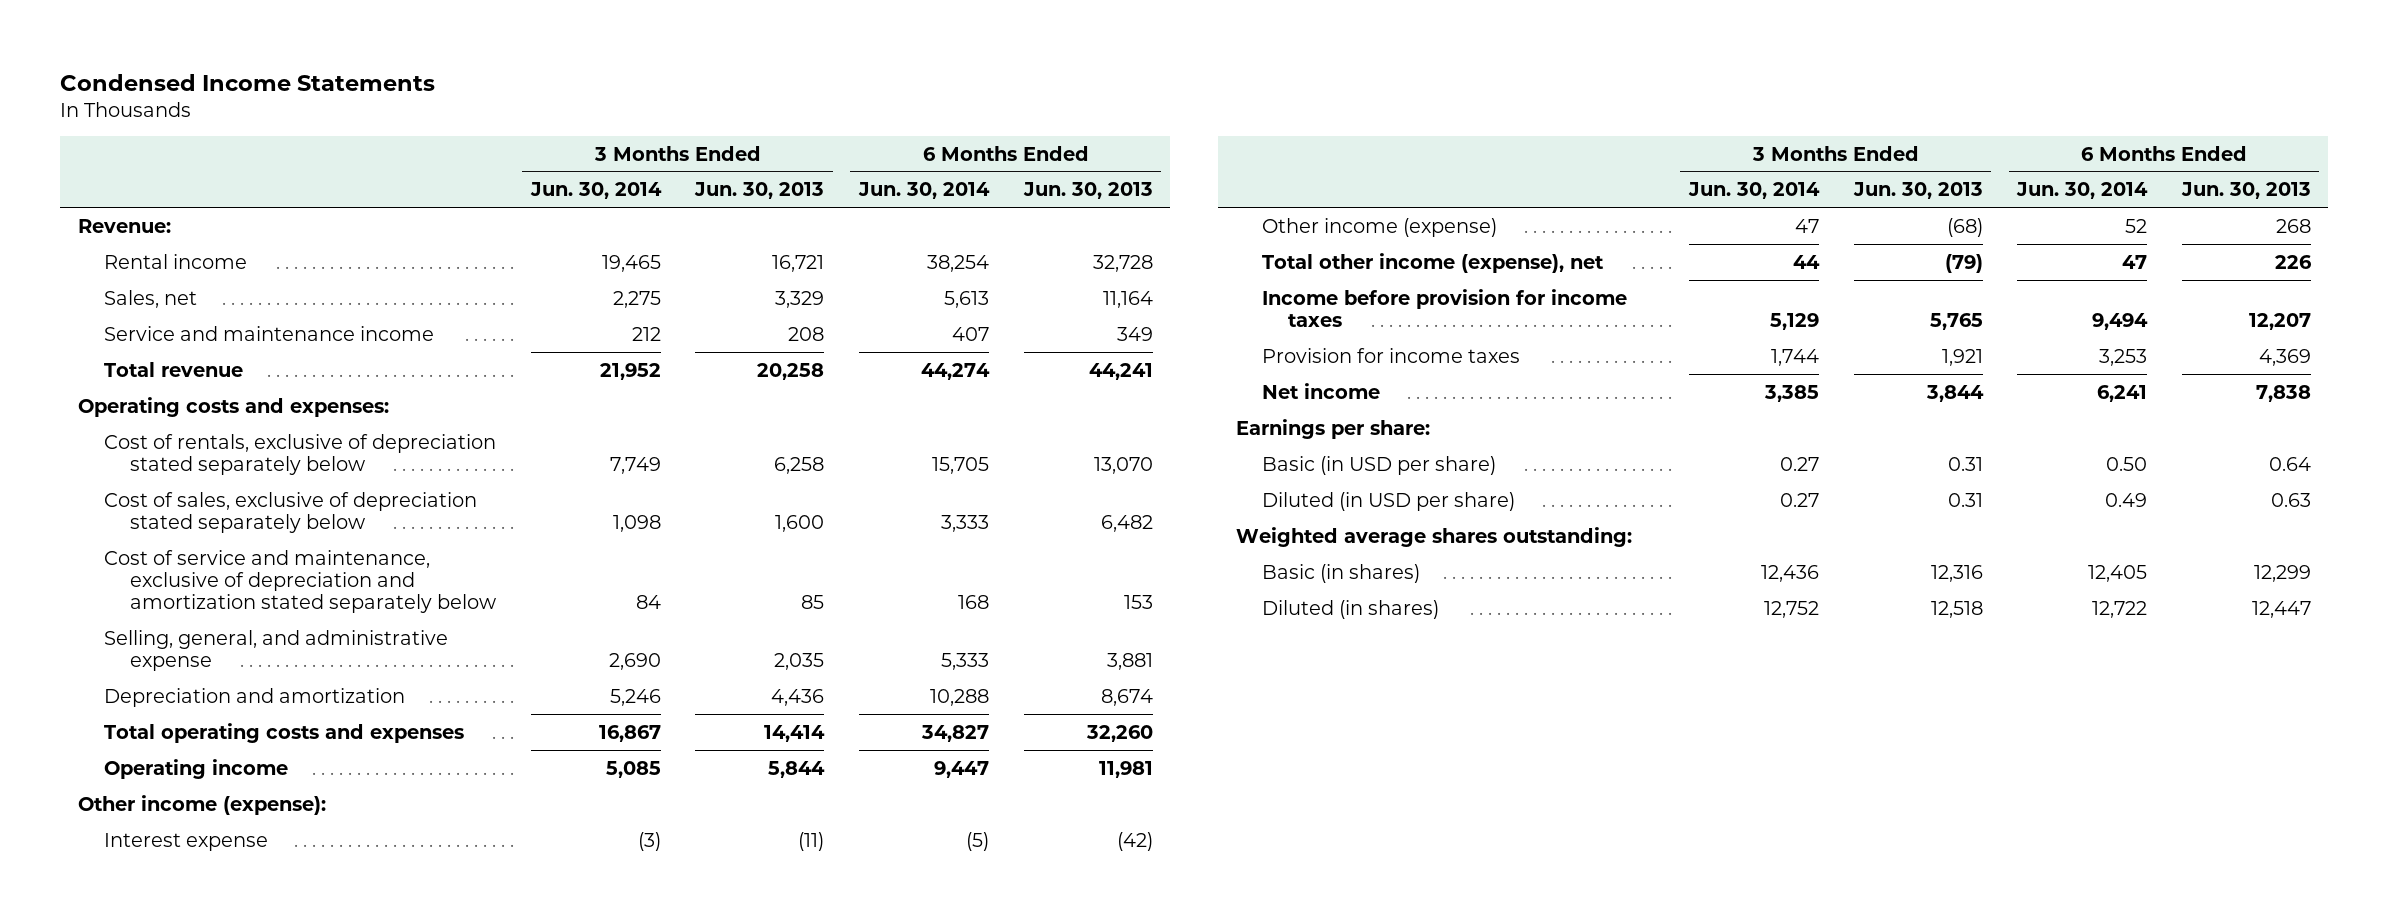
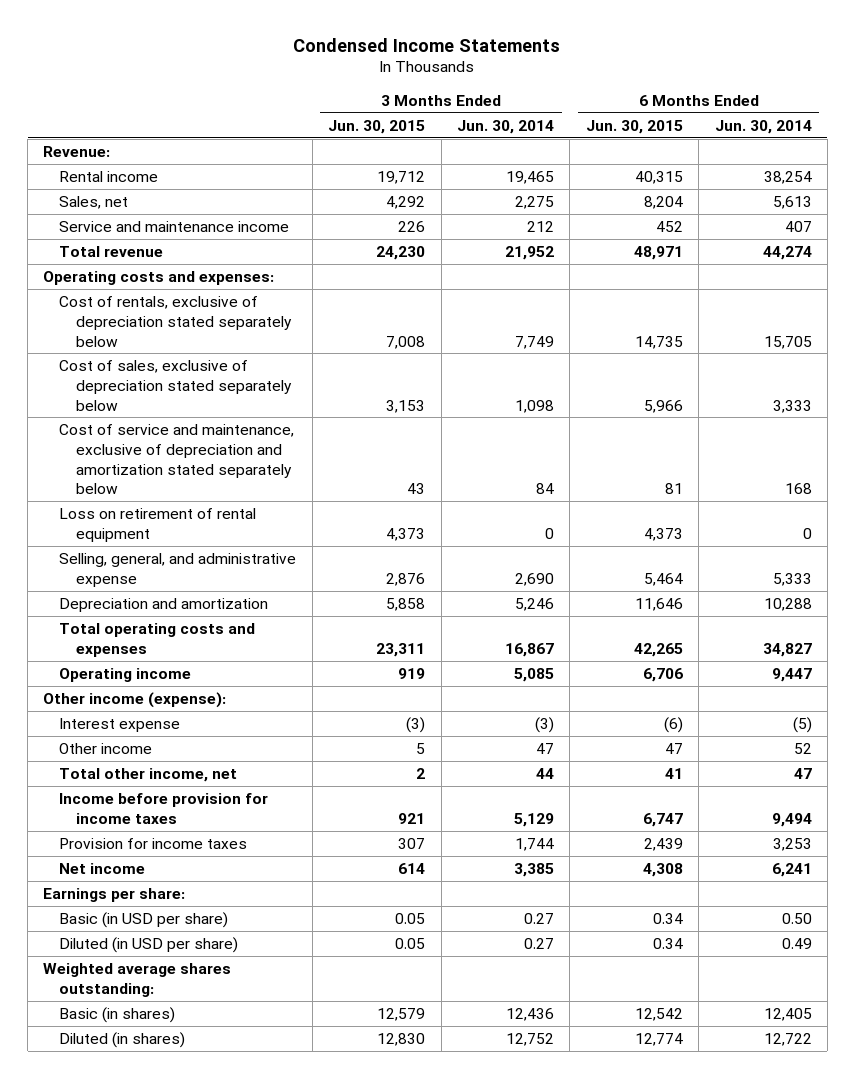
[694,182,825,200] Jun. 30, 2013 -> none
[1022,182,1153,200] Jun. 30, 2013 -> none
none -> [328,119,426,134] Jun. 30, 2015
none -> [585,119,683,134] Jun. 30, 2015
none -> [59,507,257,542] Loss on retirement of rental equipment
[1262,217,1498,237] Other income (expense) -> [59,742,153,754] Other income
[1262,252,1605,273] Total other income (expense), net -> [59,767,238,782] Total other income, net

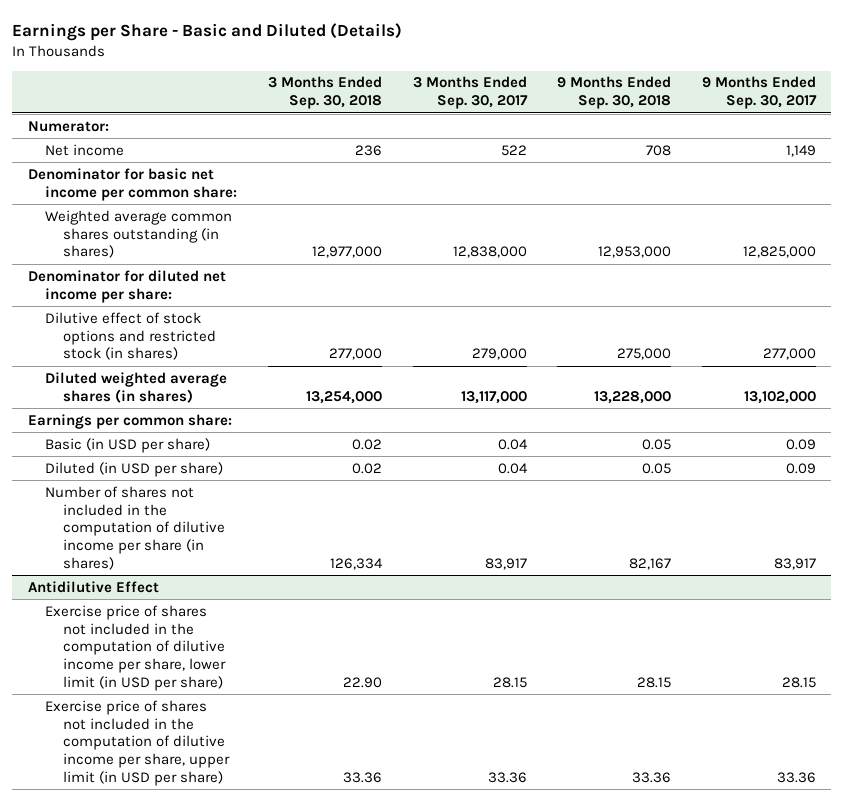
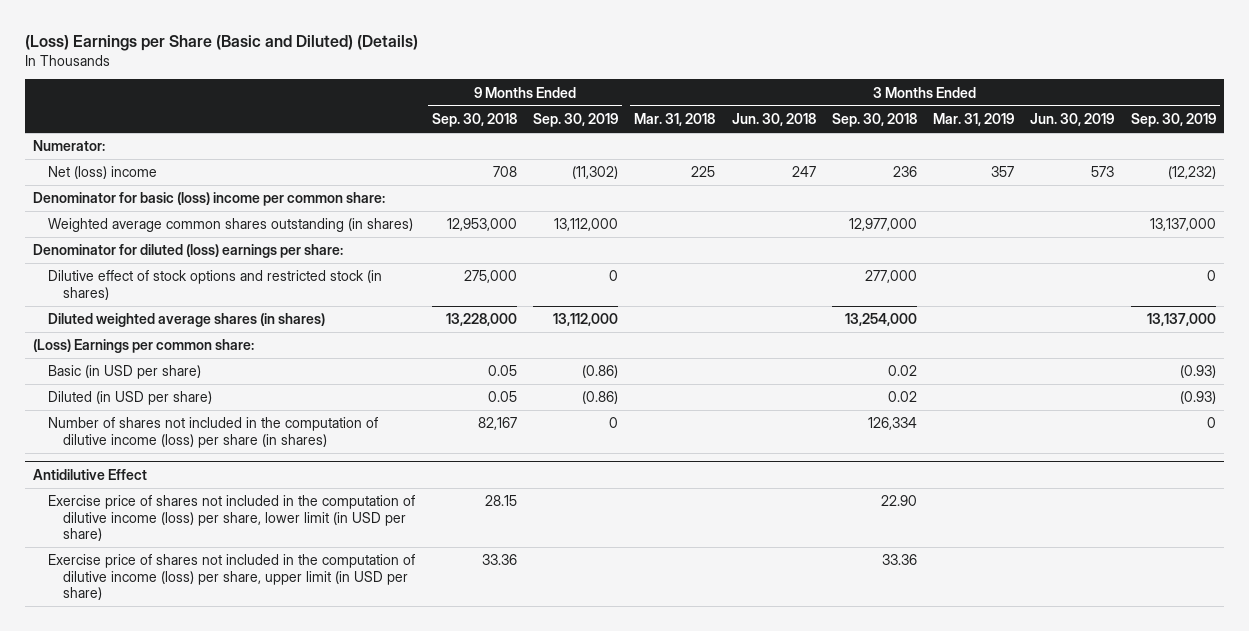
[12,22,403,41] Earnings per Share - Basic and Diluted (Details) -> [25,34,419,51] (Loss) Earnings per Share (Basic and Diluted) (Details)
[412,76,528,110] 3 Months Ended Sep. 30, 2017 -> none
[702,76,818,110] 9 Months Ended Sep. 30, 2017 -> none
none -> [532,113,618,128] Sep. 30, 2019
none -> [634,113,716,127] Mar. 31, 2018
none -> [731,113,816,127] Jun. 30, 2018
none -> [933,113,1015,127] Mar. 31, 2019
none -> [1030,113,1115,127] Jun. 30, 2019
none -> [1130,113,1216,128] Sep. 30, 2019
[45,143,125,156] Net income -> [48,166,158,180] Net (loss) income
[27,167,238,201] Denominator for basic net income per common share: -> [33,192,386,207] Denominator for basic (loss) income per common share:
[27,269,226,303] Denominator for diluted net income per share: -> [33,244,344,259] Denominator for diluted (loss) earnings per share:
[27,413,232,429] Earnings per common share: -> [33,339,255,354] (Loss) Earnings per common share:
[45,485,226,570] Number of shares not included in the computation of dilutive income per share (in shares) -> [48,417,379,448] Number of shares not included in the computation of dilutive income (loss) per share (in shares)
[45,604,227,691] Exercise price of shares not included in the computation of dilutive income per share, lower limit (in USD per share) -> [48,495,416,542] Exercise price of shares not included in the computation of dilutive income (loss) per share, lower limit (in USD per share)
[45,699,231,786] Exercise price of shares not included in the computation of dilutive income per share, upper limit (in USD per share) -> [48,554,416,601] Exercise price of shares not included in the computation of dilutive income (loss) per share, upper limit (in USD per share)

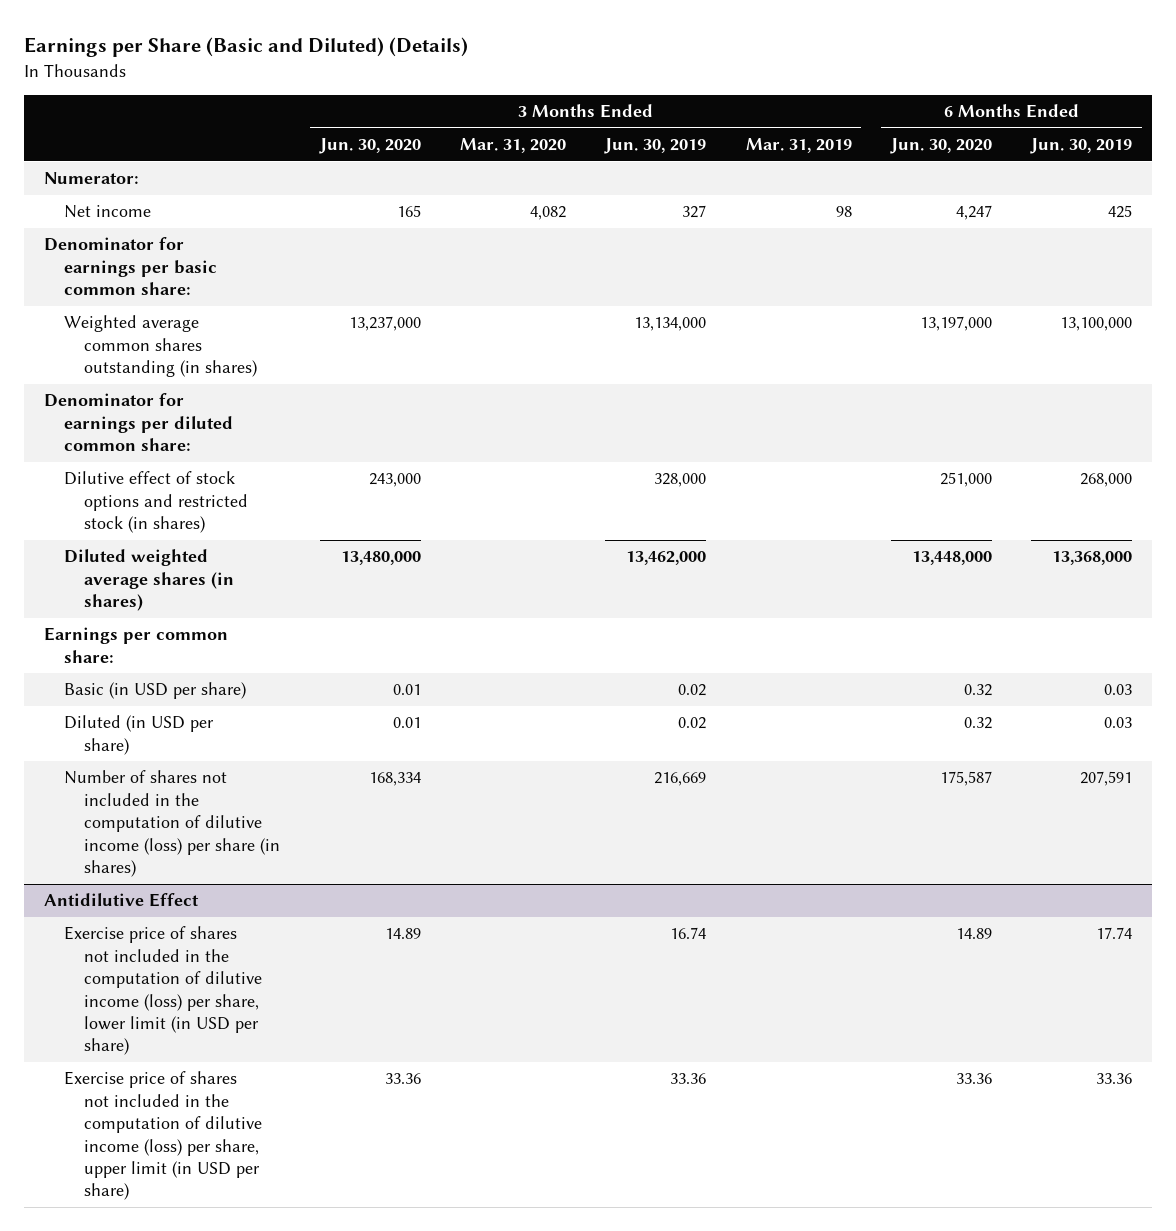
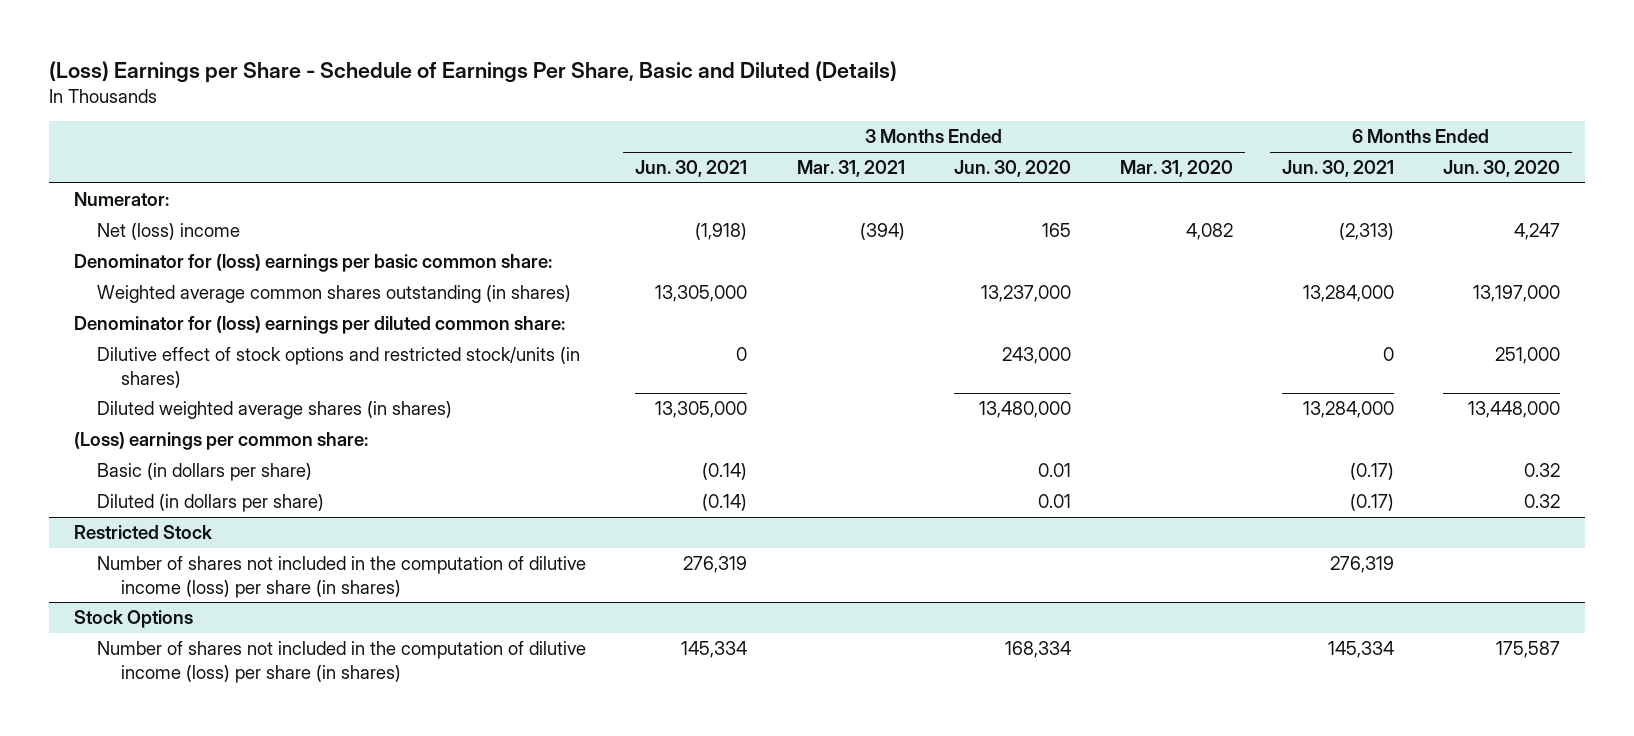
[24,37,469,58] Earnings per Share (Basic and Diluted) (Details) -> [48,60,897,83] (Loss) Earnings per Share - Schedule of Earnings Per Share, Basic and Diluted (Details)
[604,138,707,155] Jun. 30, 2019 -> none
[745,138,852,154] Mar. 31, 2019 -> none
[1030,138,1133,155] Jun. 30, 2019 -> none
none -> [635,160,748,178] Jun. 30, 2021
none -> [796,160,905,178] Mar. 31, 2021
none -> [1282,160,1395,178] Jun. 30, 2021
[64,205,152,219] Net income -> [97,223,241,241] Net (loss) income
[44,237,218,296] Denominator for earnings per basic common share: -> [73,254,552,273] Denominator for (loss) earnings per basic common share:
[44,393,234,452] Denominator for earnings per diluted common share: -> [73,316,565,335] Denominator for (loss) earnings per diluted common share:
[64,471,249,534] Dilutive effect of stock options and restricted stock (in shares) -> [97,346,581,388] Dilutive effect of stock options and restricted stock/units (in shares)
[44,627,229,663] Earnings per common share: -> [73,432,368,451] (Loss) earnings per common share:
[64,682,247,700] Basic (in USD per share) -> [97,463,313,482] Basic (in dollars per share)
[64,715,215,755] Diluted (in USD per share) -> [97,494,325,513] Diluted (in dollars per share)
none -> [73,525,212,540] Restricted Stock
none -> [97,556,587,598] Number of shares not included in the computation of dilutive income (loss) per share (in shares)
none -> [73,610,193,629] Stock Options
[44,893,200,908] Antidilutive Effect -> none
[64,926,263,1056] Exercise price of shares not included in the computation of dilutive income (loss) per share, lower limit (in USD per share) -> none
[64,1071,263,1201] Exercise price of shares not included in the computation of dilutive income (loss) per share, upper limit (in USD per share) -> none

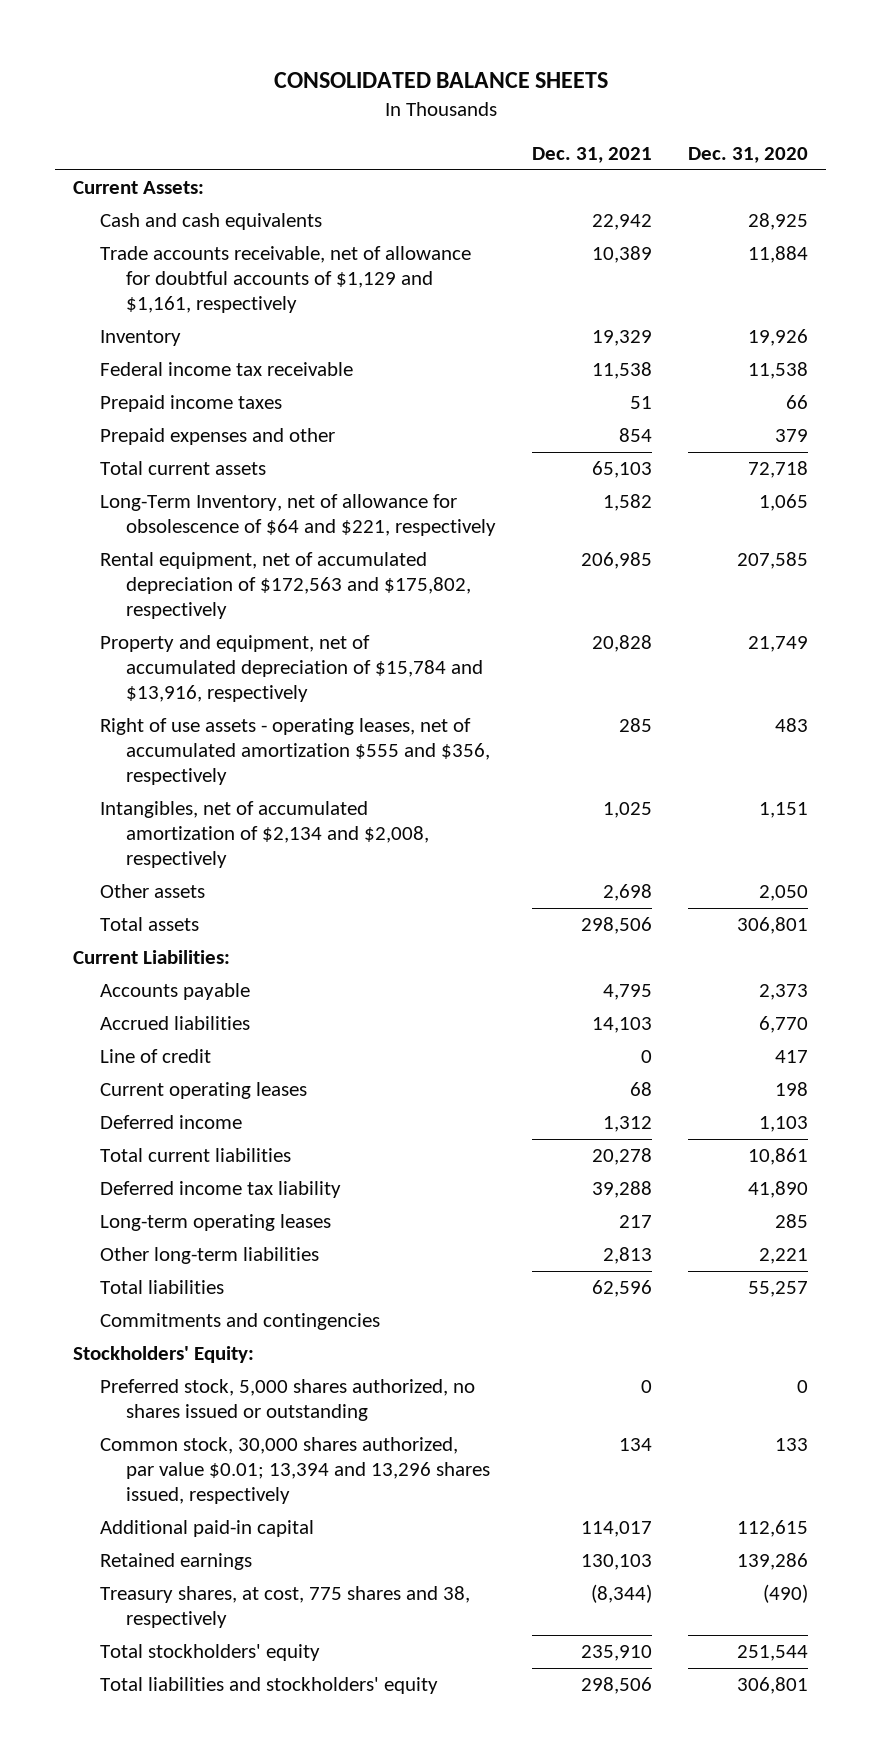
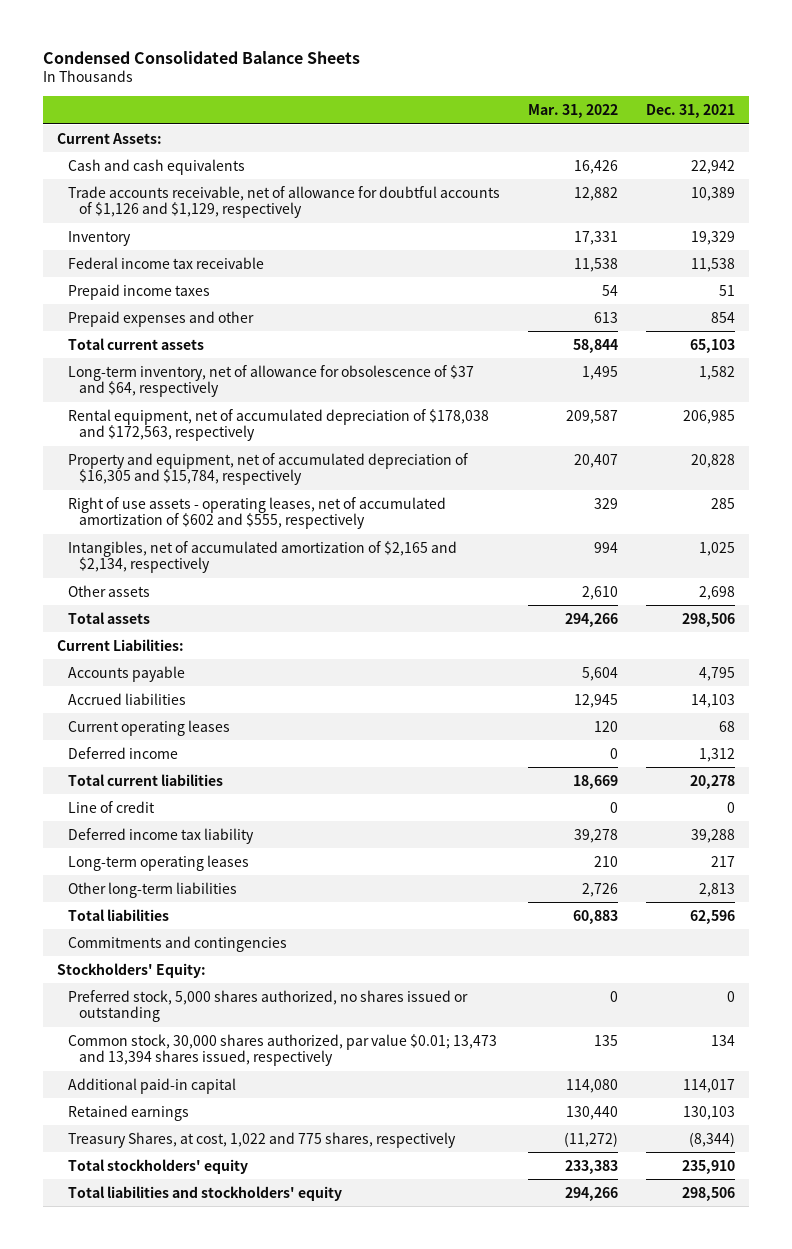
[273,71,608,88] CONSOLIDATED BALANCE SHEETS -> [42,50,360,64] Condensed Consolidated Balance Sheets
[688,147,809,164] Dec. 31, 2020 -> none
none -> [528,103,619,118] Mar. 31, 2022
[99,246,471,314] Trade accounts receivable, net of allowance for doubtful accounts of $1,129 and $1,161, respectively -> [67,185,500,219] Trade accounts receivable, net of allowance for doubtful accounts of $1,126 and $1,129, respectively
[99,494,497,537] Long-Term Inventory, net of allowance for obsolescence of $64 and $221, respectively -> [67,364,474,398] Long-term inventory, net of allowance for obsolescence of $37 and $64, respectively
[99,552,472,620] Rental equipment, net of accumulated depreciation of $172,563 and $175,802, respectively -> [67,408,489,442] Rental equipment, net of accumulated depreciation of $178,038 and $172,563, respectively
[99,635,484,703] Property and equipment, net of accumulated depreciation of $15,784 and $13,916, respectively -> [67,452,468,486] Property and equipment, net of accumulated depreciation of $16,305 and $15,784, respectively
[99,718,491,786] Right of use assets - operating leases, net of accumulated amortization $555 and $356, respectively -> [67,496,446,530] Right of use assets - operating leases, net of accumulated amortization of $602 and $555, respectively
[99,801,430,869] Intangibles, net of accumulated amortization of $2,134 and $2,008, respectively -> [67,540,457,574] Intangibles, net of accumulated amortization of $2,165 and $2,134, respectively
[99,1049,211,1064] Line of credit -> [67,800,155,813] Line of credit
[99,1437,491,1505] Common stock, 30,000 shares authorized, par value $0.01; 13,394 and 13,296 shares issued, respectively -> [67,1033,497,1067] Common stock, 30,000 shares authorized, par value $0.01; 13,473 and 13,394 shares issued, respectively
[99,1586,470,1629] Treasury shares, at cost, 775 shares and 38, respectively -> [67,1131,456,1148] Treasury Shares, at cost, 1,022 and 775 shares, respectively

